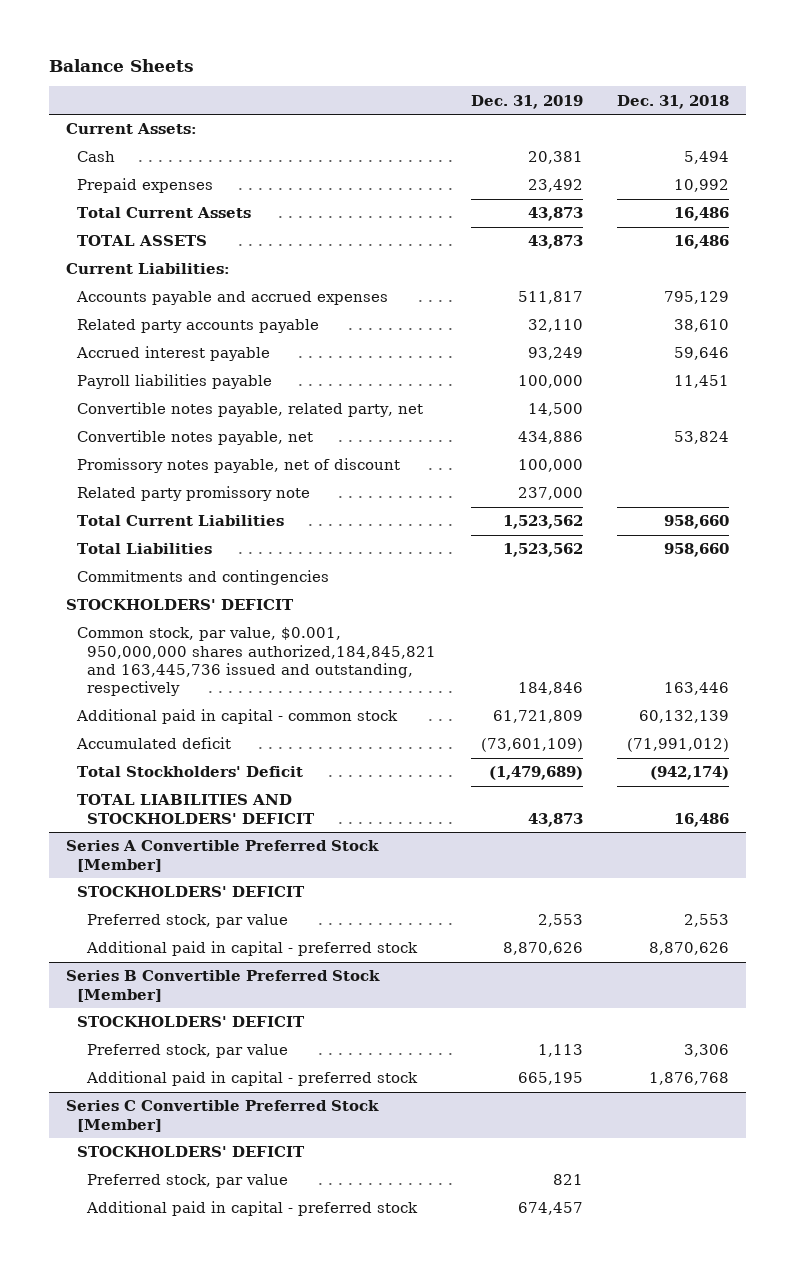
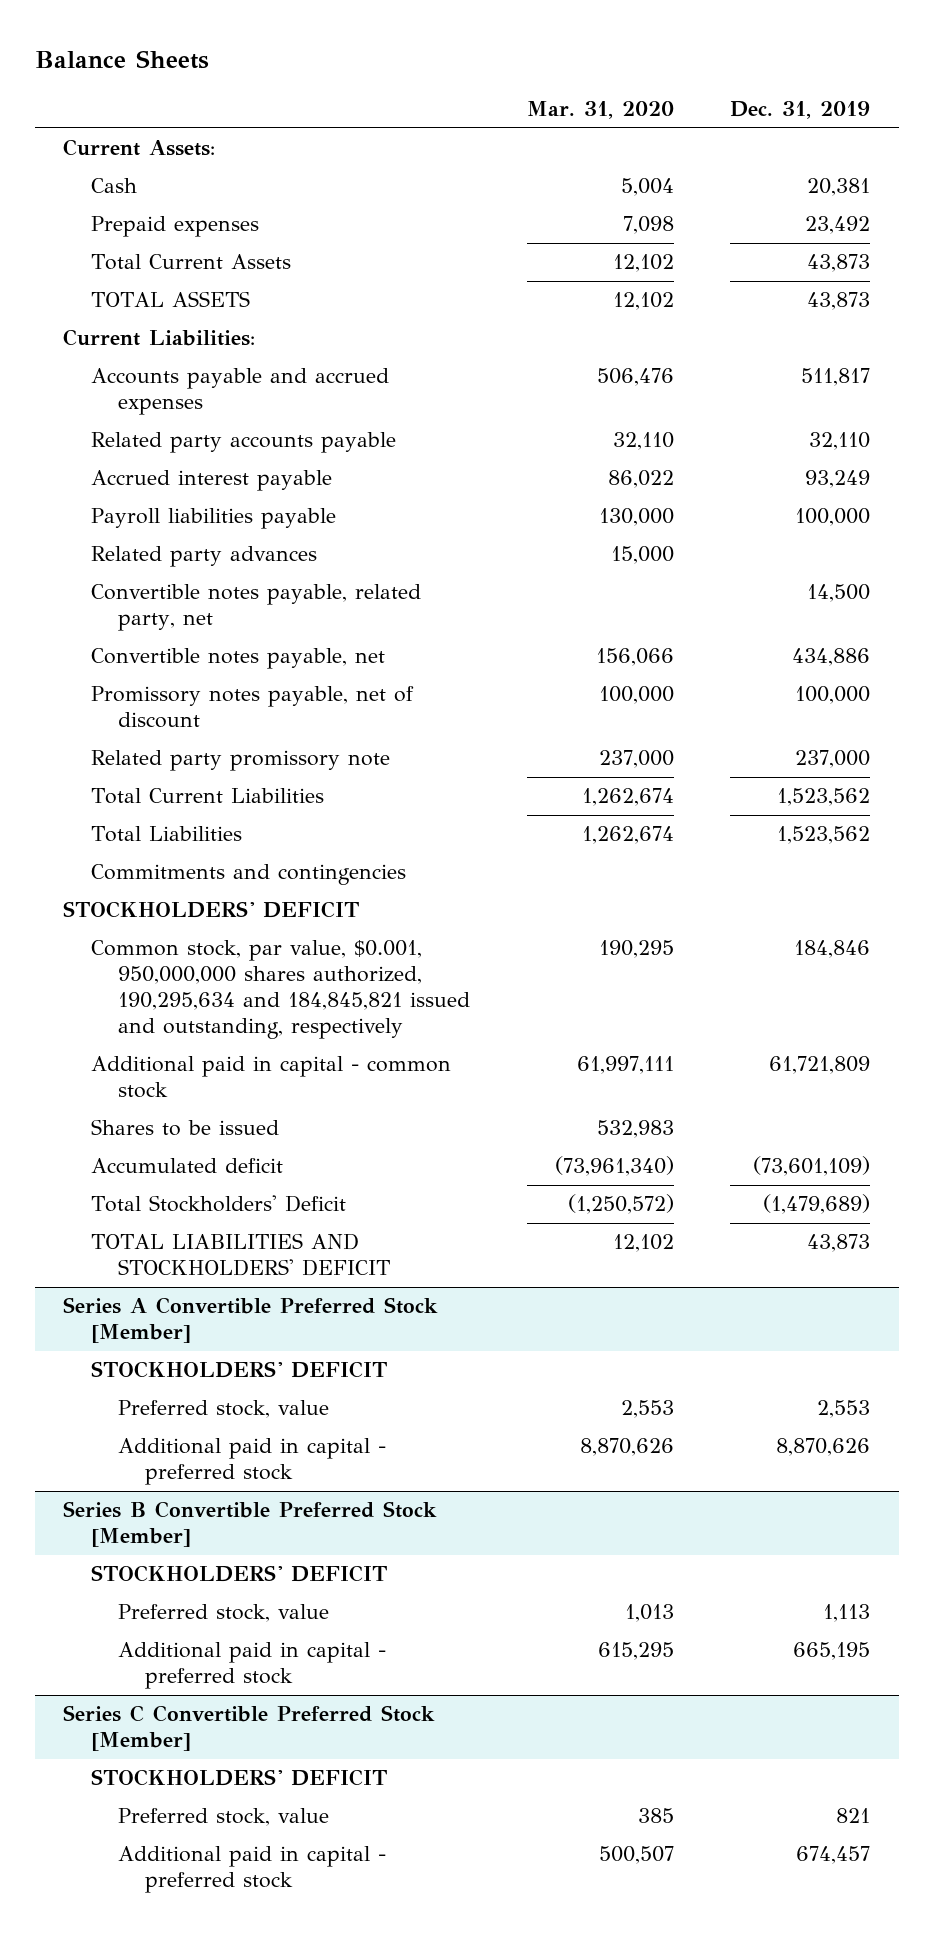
[617,94,730,109] Dec. 31, 2018 -> none
none -> [526,101,674,120] Mar. 31, 2020
none -> [90,546,317,568] Related party advances
[76,627,437,697] Common stock, par value, $0.001, 950,000,000 shares authorized,184,845,821 and 163,445,736 issued and outstanding, respectively -> [90,940,470,1040] Common stock, par value, $0.001, 950,000,000 shares authorized, 190,295,634 and 184,845,821 issued and outstanding, respectively
none -> [90,1119,279,1137] Shares to be issued
[87,914,289,929] Preferred stock, par value -> [117,1400,329,1419] Preferred stock, value
[87,1044,289,1059] Preferred stock, par value -> [117,1604,329,1623] Preferred stock, value
[87,1174,289,1189] Preferred stock, par value -> [117,1808,329,1827] Preferred stock, value

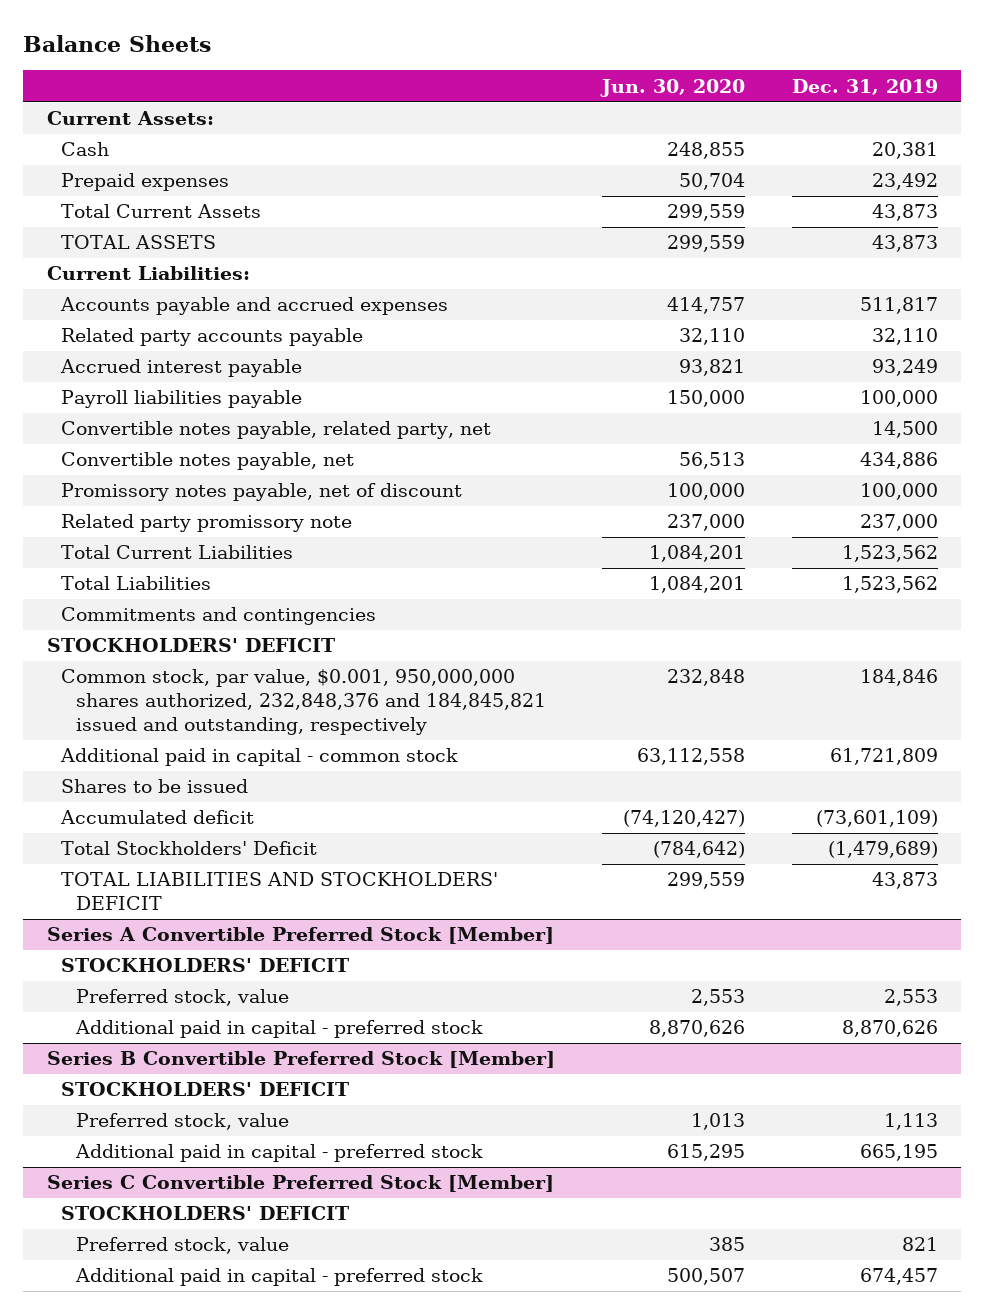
[526,101,674,120] Mar. 31, 2020 -> none
none -> [599,78,745,97] Jun. 30, 2020
[90,546,317,568] Related party advances -> none
[90,940,470,1040] Common stock, par value, $0.001, 950,000,000 shares authorized, 190,295,634 and 184,845,821 issued and outstanding, respectively -> [61,669,547,736] Common stock, par value, $0.001, 950,000,000 shares authorized, 232,848,376 and 184,845,821 issued and outstanding, respectively

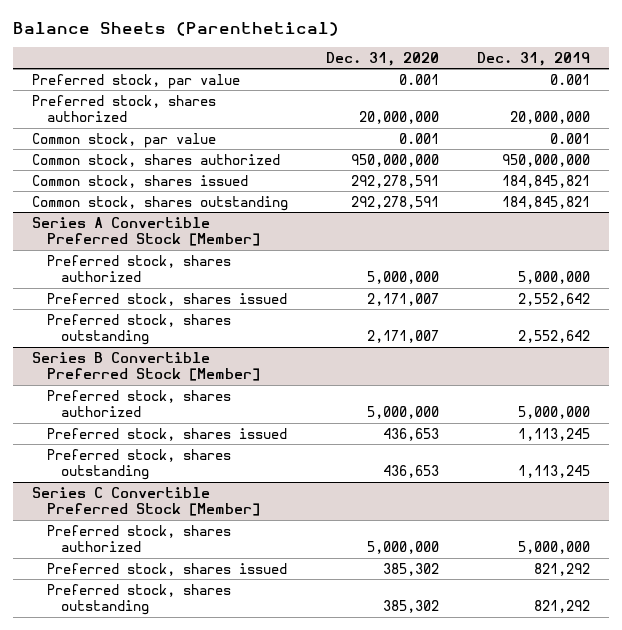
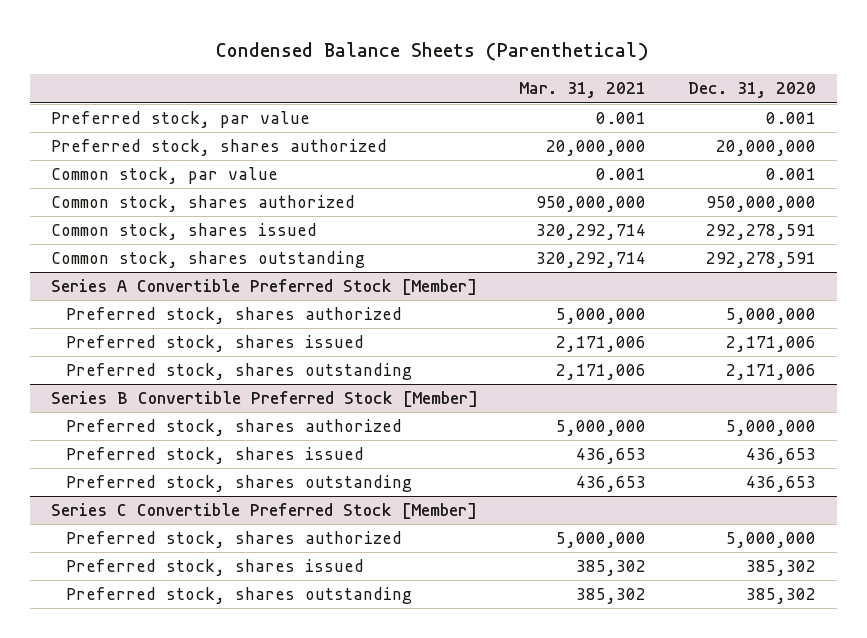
[13,21,340,36] Balance Sheets (Parenthetical) -> [216,41,650,61] Condensed Balance Sheets (Parenthetical)
[476,51,590,66] Dec. 31, 2019 -> none
none -> [519,82,647,99] Mar. 31, 2021
[366,292,439,306] 2,171,007 -> [726,336,817,353] 2,171,006
[366,330,439,344] 2,171,007 -> [726,364,817,381] 2,171,006

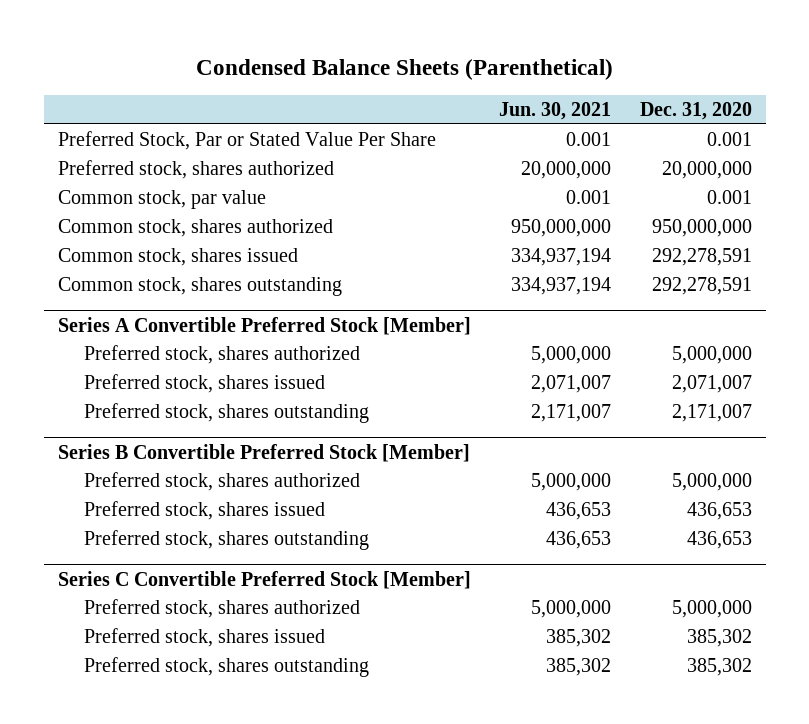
[519,82,647,99] Mar. 31, 2021 -> none
none -> [499,101,612,120] Jun. 30, 2021
[50,111,310,129] Preferred stock, par value -> [57,130,436,150] Preferred Stock, Par or Stated Value Per Share
[726,336,817,353] 2,171,006 -> [671,374,752,393] 2,071,007
[726,364,817,381] 2,171,006 -> [671,403,752,422] 2,171,007

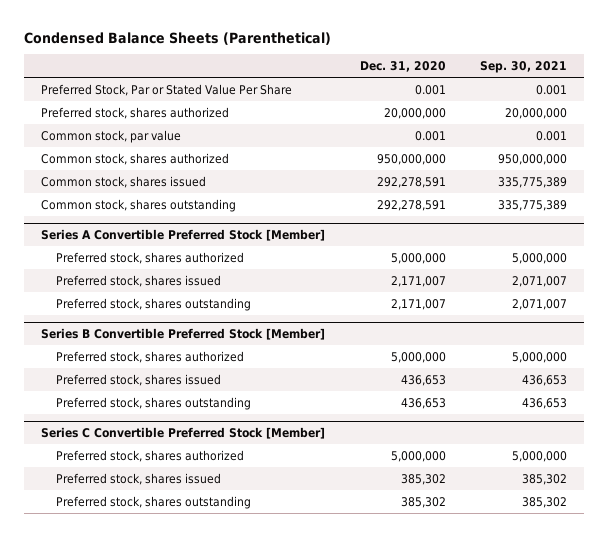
[499,101,612,120] Jun. 30, 2021 -> none
none -> [479,61,567,74] Sep. 30, 2021
[671,374,752,393] 2,071,007 -> [390,275,446,287] 2,171,007

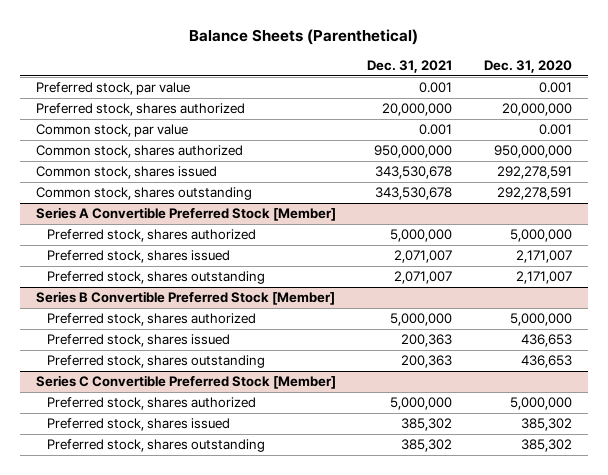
[24,31,332,45] Condensed Balance Sheets (Parenthetical) -> [188,29,418,46] Balance Sheets (Parenthetical)
[479,61,567,74] Sep. 30, 2021 -> none
none -> [367,59,453,73] Dec. 31, 2021
[41,83,293,96] Preferred Stock, Par or Stated Value Per Share -> [35,82,190,96] Preferred stock, par value

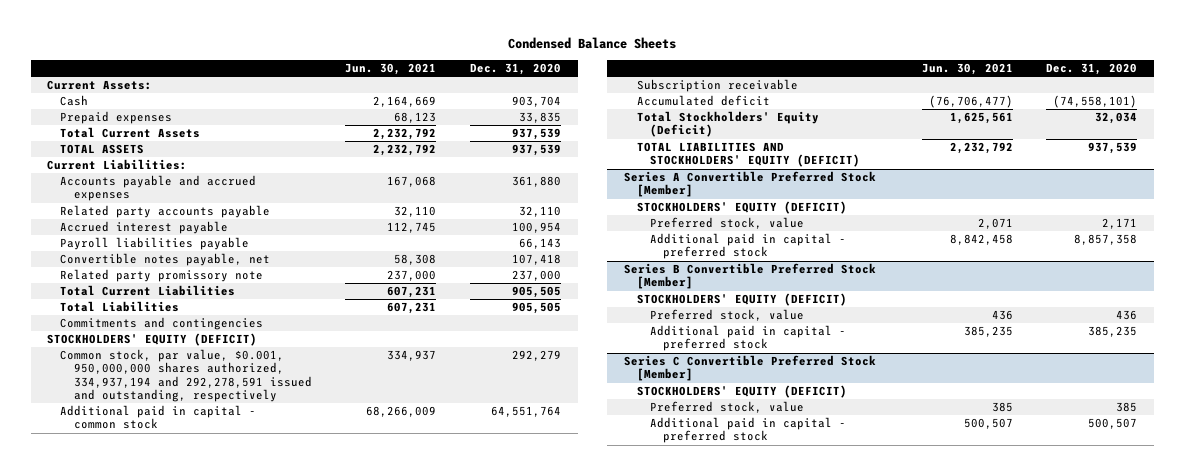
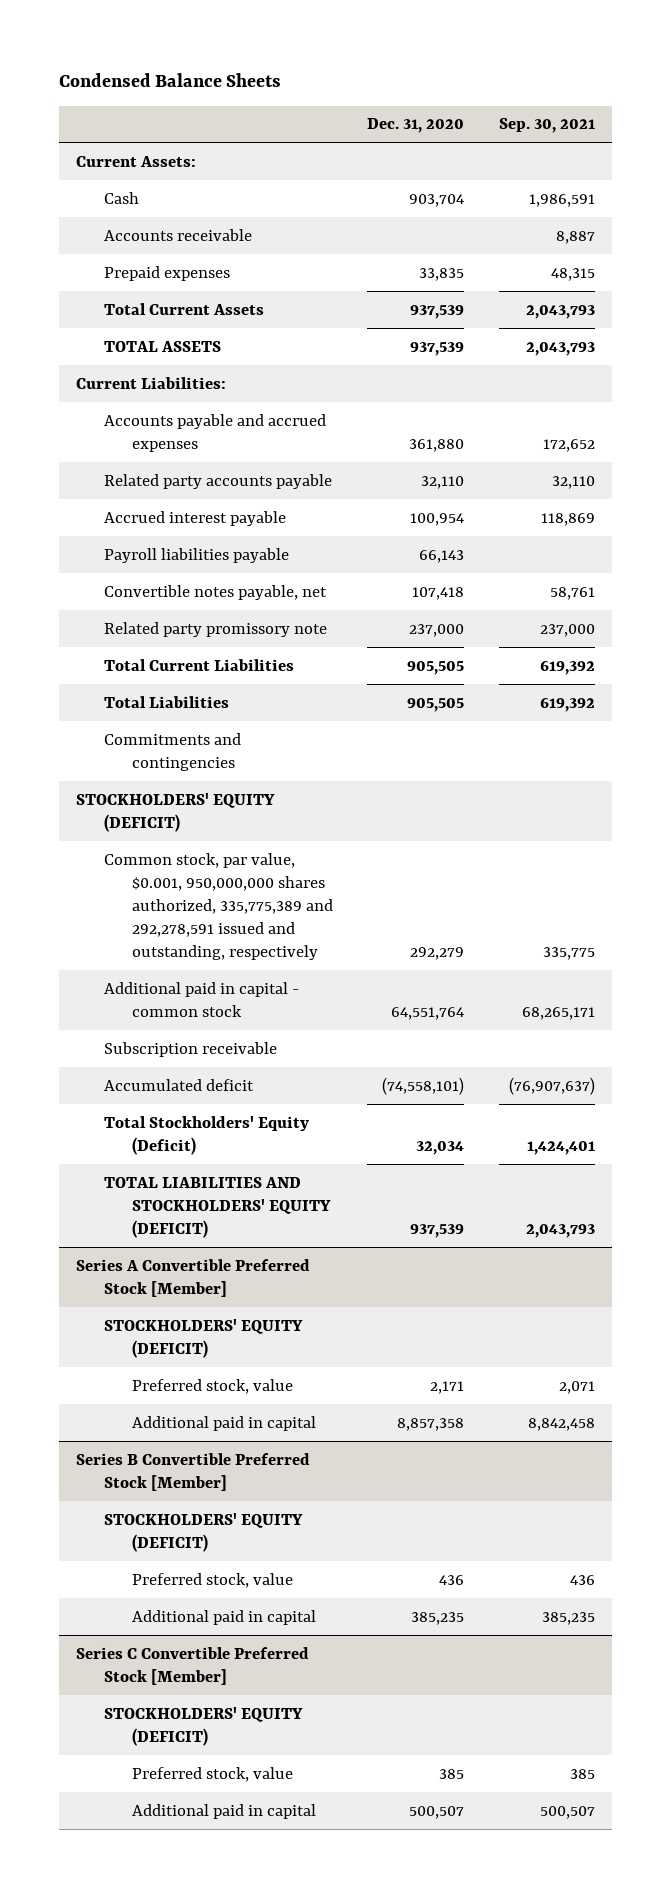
[345,63,437,76] Jun. 30, 2021 -> none
none -> [498,118,595,134] Sep. 30, 2021
none -> [103,228,252,241] Accounts receivable
[60,349,312,403] Common stock, par value, $0.001, 950,000,000 shares authorized, 334,937,194 and 292,278,591 issued and outstanding, respectively -> [103,852,333,960] Common stock, par value, $0.001, 950,000,000 shares authorized, 335,775,389 and 292,278,591 issued and outstanding, respectively
[649,233,846,260] Additional paid in capital - preferred stock -> [131,1415,316,1431] Additional paid in capital
[649,325,846,352] Additional paid in capital - preferred stock -> [131,1609,316,1625] Additional paid in capital
[649,417,846,444] Additional paid in capital - preferred stock -> [131,1803,316,1819] Additional paid in capital

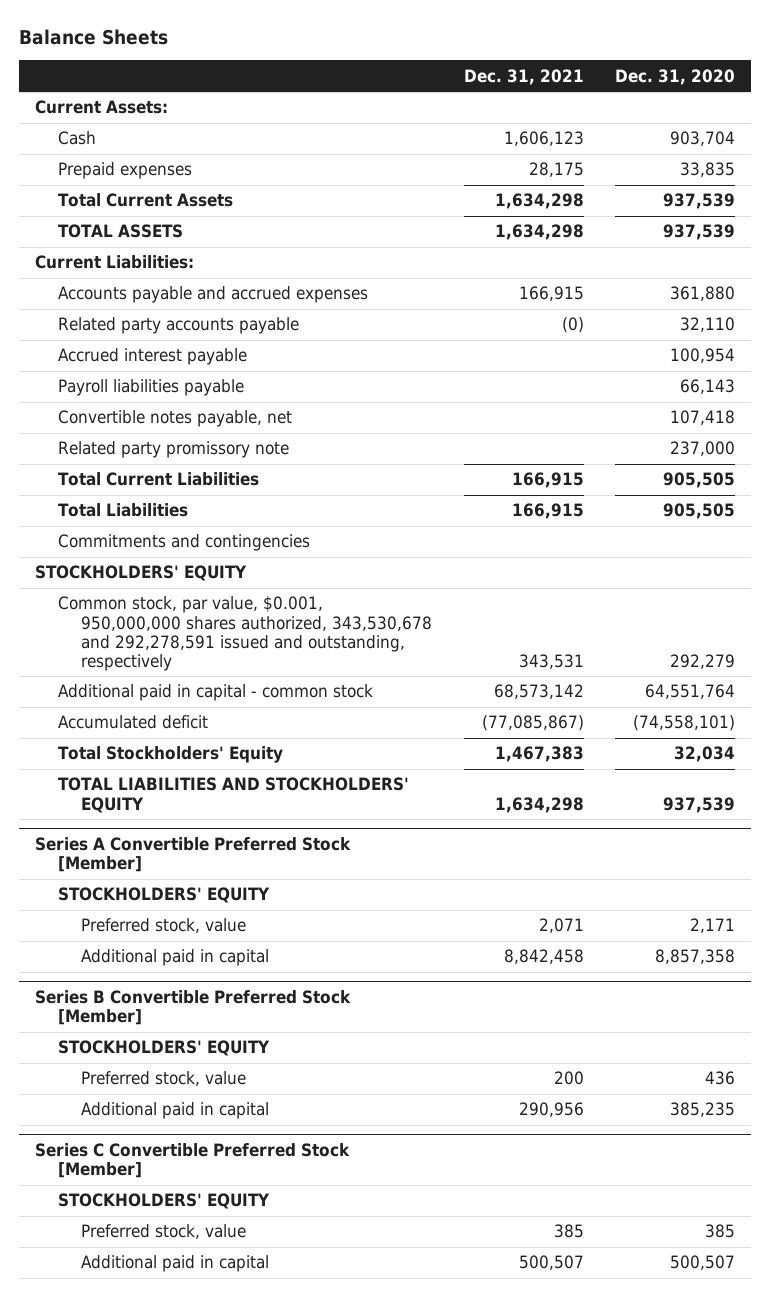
[58,73,281,88] Condensed Balance Sheets -> [18,29,168,46] Balance Sheets
[498,118,595,134] Sep. 30, 2021 -> none
none -> [463,68,584,85] Dec. 31, 2021
[103,228,252,241] Accounts receivable -> none
[76,792,276,832] STOCKHOLDERS' EQUITY (DEFICIT) -> [34,565,247,582] STOCKHOLDERS' EQUITY
[103,852,333,960] Common stock, par value, $0.001, 950,000,000 shares authorized, 335,775,389 and 292,278,591 issued and outstanding, respectively -> [57,596,433,671] Common stock, par value, $0.001, 950,000,000 shares authorized, 343,530,678 and 292,278,591 issued and outstanding, respectively
[103,1041,277,1057] Subscription receivable -> none
[103,1115,309,1155] Total Stockholders' Equity (Deficit) -> [57,746,283,764] Total Stockholders' Equity
[103,1176,331,1238] TOTAL LIABILITIES AND STOCKHOLDERS' EQUITY (DEFICIT) -> [57,777,409,813] TOTAL LIABILITIES AND STOCKHOLDERS' EQUITY
[103,1318,303,1358] STOCKHOLDERS' EQUITY (DEFICIT) -> [57,887,270,904] STOCKHOLDERS' EQUITY
[103,1512,303,1552] STOCKHOLDERS' EQUITY (DEFICIT) -> [57,1040,270,1057] STOCKHOLDERS' EQUITY
[103,1706,303,1746] STOCKHOLDERS' EQUITY (DEFICIT) -> [57,1193,270,1210] STOCKHOLDERS' EQUITY

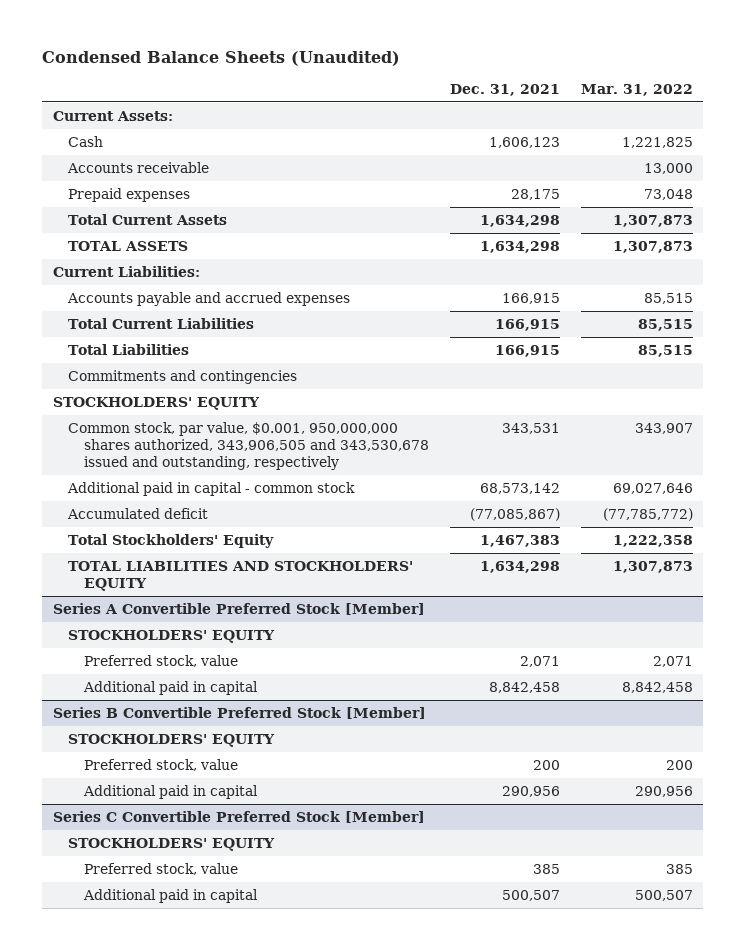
[18,29,168,46] Balance Sheets -> [42,50,401,66] Condensed Balance Sheets (Unaudited)
[614,68,735,85] Dec. 31, 2020 -> none
none -> [580,83,693,96] Mar. 31, 2022
none -> [67,161,210,173] Accounts receivable
[57,317,299,335] Related party accounts payable -> none
[57,348,247,366] Accrued interest payable -> none
[57,379,244,397] Payroll liabilities payable -> none
[57,410,292,428] Convertible notes payable, net -> none
[57,441,289,459] Related party promissory note -> none
[57,596,433,671] Common stock, par value, $0.001, 950,000,000 shares authorized, 343,530,678 and 292,278,591 issued and outstanding, respectively -> [68,421,429,471] Common stock, par value, $0.001, 950,000,000 shares authorized, 343,906,505 and 343,530,678 issued and outstanding, respectively

